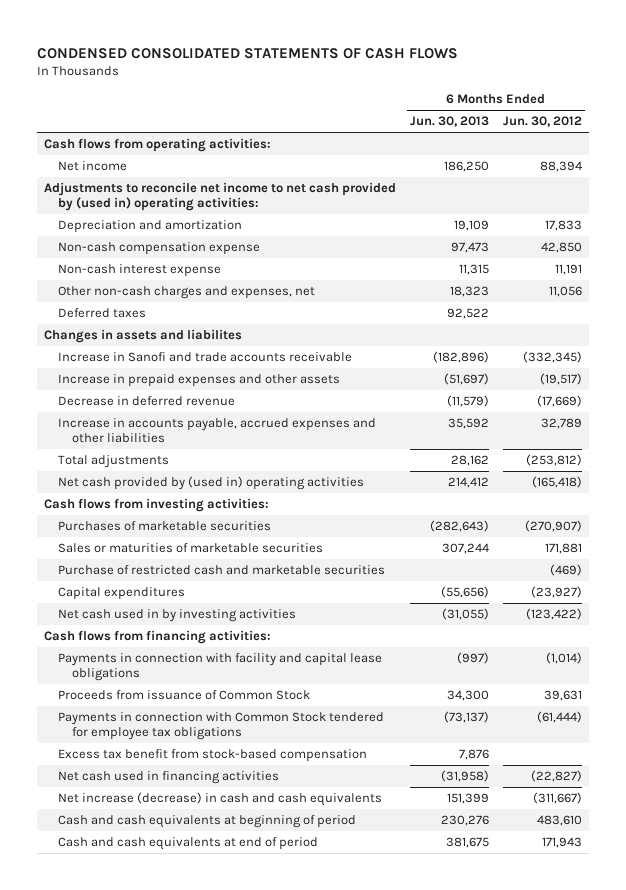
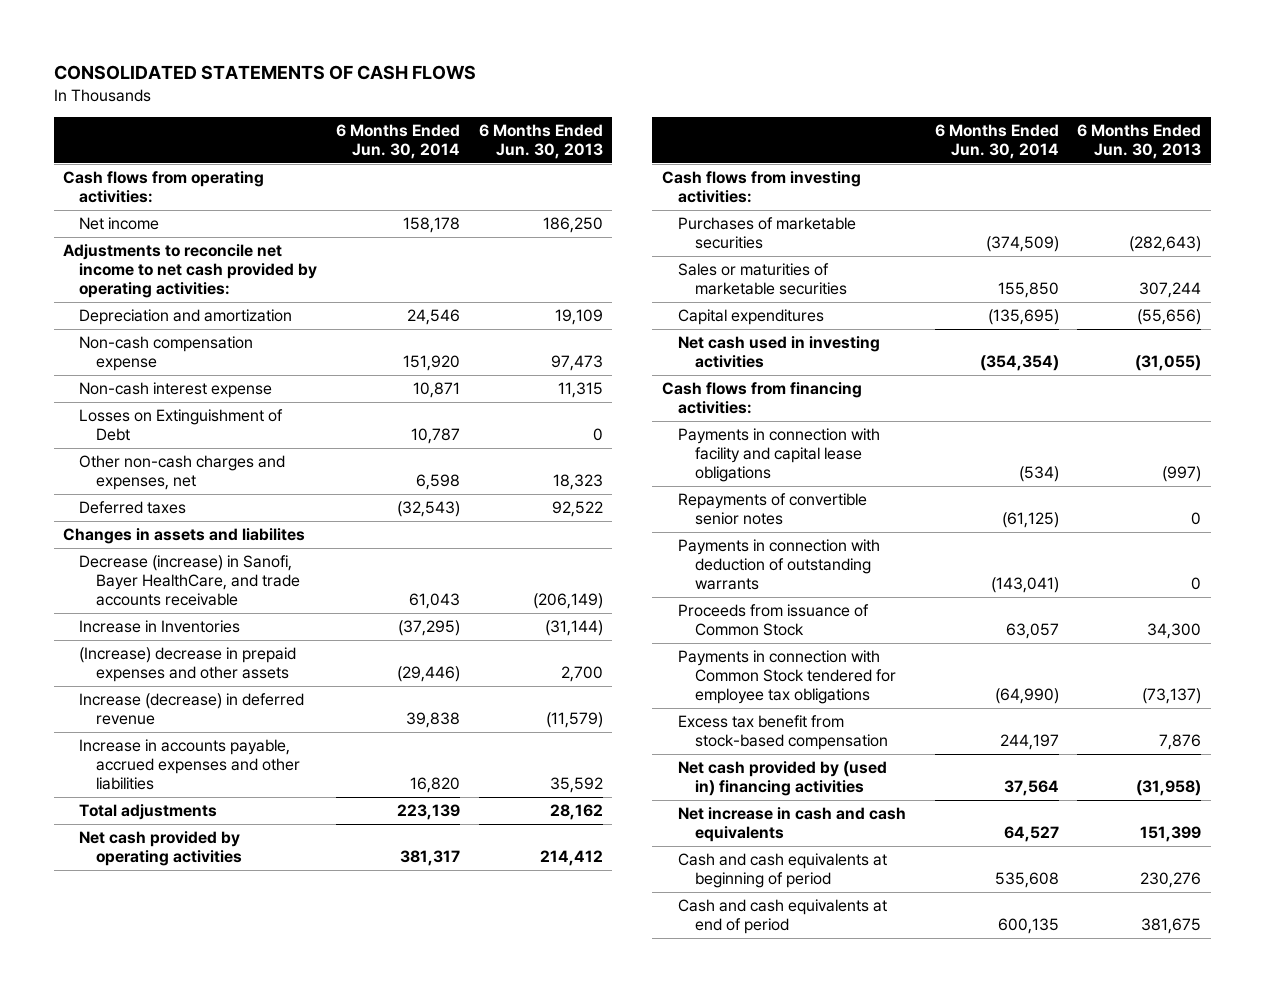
[37,47,459,59] CONDENSED CONSOLIDATED STATEMENTS OF CASH FLOWS -> [53,64,476,80] CONSOLIDATED STATEMENTS OF CASH FLOWS
[502,116,582,128] Jun. 30, 2012 -> none
none -> [335,124,460,160] 6 Months Ended Jun. 30, 2014
[44,182,397,212] Adjustments to reconcile net income to net cash provided by (used in) operating activities: -> [62,244,318,299] Adjustments to reconcile net income to net cash provided by operating activities:
none -> [79,409,284,442] Losses on Extinguishment of Debt
[58,352,353,363] Increase in Sanofi and trade accounts receivable -> [79,555,300,607] Decrease (increase) in Sanofi, Bayer HealthCare, and trade accounts receivable
[433,351,490,364] (182,896) -> [532,593,603,610] (206,149)
none -> [79,620,241,634] Increase in Inventories
[58,374,341,388] Increase in prepaid expenses and other assets -> [79,647,297,683] (Increase) decrease in prepaid expenses and other assets
[444,373,490,386] (51,697) -> [560,666,603,683] 2,700
[58,396,236,407] Decrease in deferred revenue -> [79,693,305,726] Increase (decrease) in deferred revenue
[58,476,365,491] Net cash provided by (used in) operating activities -> [79,831,242,867] Net cash provided by operating activities
[58,565,386,576] Purchase of restricted cash and marketable securities -> none
[58,609,297,623] Net cash used in by investing activities -> [678,336,881,369] Net cash used in investing activities
none -> [678,493,868,526] Repayments of convertible senior notes
none -> [678,539,881,591] Payments in connection with deduction of outstanding warrants
[58,771,280,785] Net cash used in financing activities -> [678,761,888,797] Net cash provided by (used in) financing activities
[58,792,383,807] Net increase (decrease) in cash and cash equivalents -> [678,807,907,843] Net increase in cash and cash equivalents

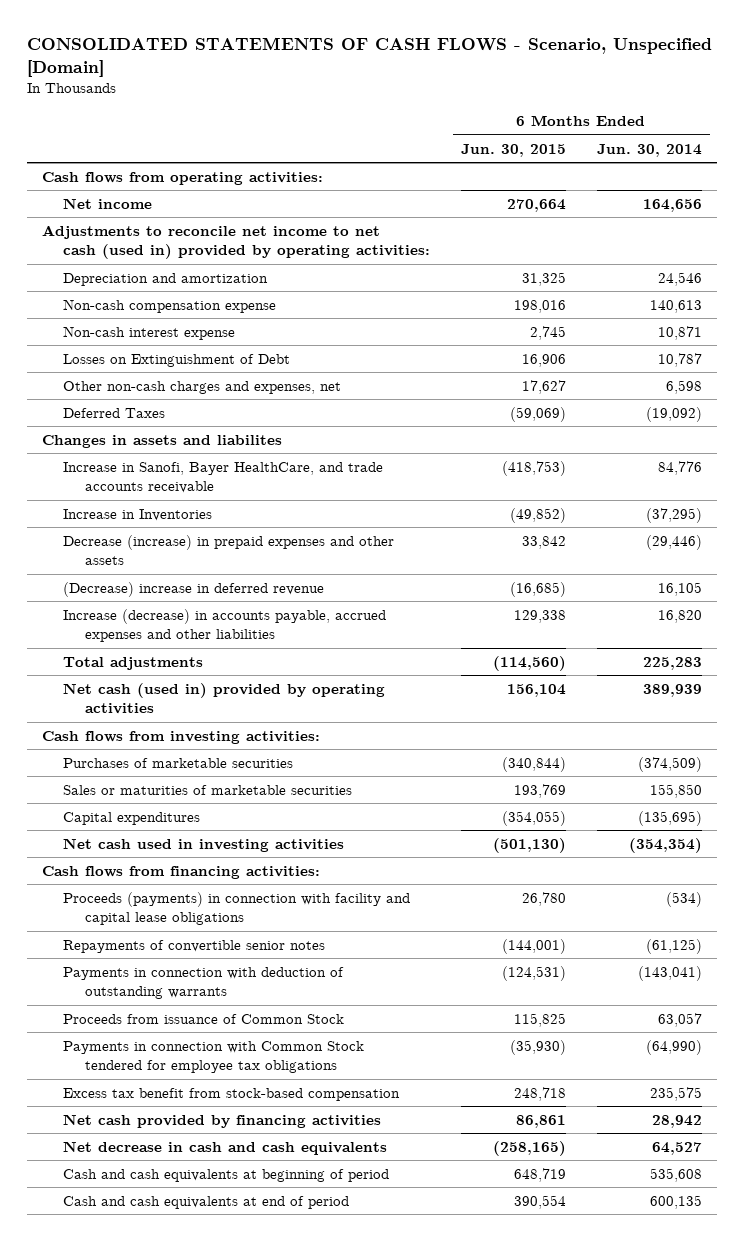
[53,64,476,80] CONSOLIDATED STATEMENTS OF CASH FLOWS -> [26,36,712,77] CONSOLIDATED STATEMENTS OF CASH FLOWS - Scenario, Unspecified [Domain]
[478,124,603,160] 6 Months Ended Jun. 30, 2013 -> none
none -> [461,143,567,157] Jun. 30, 2015
[402,217,460,234] 158,178 -> [642,198,702,212] 164,656
[62,244,318,299] Adjustments to reconcile net income to net cash provided by operating activities: -> [41,224,431,260] Adjustments to reconcile net income to net cash (used in) provided by operating activities:
[402,355,460,372] 151,920 -> [649,299,702,313] 140,613
[79,501,187,515] Deferred taxes -> [63,407,166,418] Deferred Taxes
[396,501,460,518] (32,543) -> [645,406,702,422] (19,092)
[79,555,300,607] Decrease (increase) in Sanofi, Bayer HealthCare, and trade accounts receivable -> [63,461,384,494] Increase in Sanofi, Bayer HealthCare, and trade accounts receivable
[408,593,460,610] 61,043 -> [657,460,702,475] 84,776
[79,647,297,683] (Increase) decrease in prepaid expenses and other assets -> [63,534,395,566] Decrease (increase) in prepaid expenses and other assets
[79,693,305,726] Increase (decrease) in deferred revenue -> [63,581,325,597] (Decrease) increase in deferred revenue
[405,712,460,729] 39,838 -> [657,581,702,596] 16,105
[79,739,300,791] Increase in accounts payable, accrued expenses and other liabilities -> [63,608,387,643] Increase (decrease) in accounts payable, accrued expenses and other liabilities
[396,804,460,821] 223,139 -> [642,656,702,670] 225,283
[79,831,242,867] Net cash provided by operating activities -> [63,682,386,715] Net cash (used in) provided by operating activities
[399,850,460,867] 381,317 -> [642,683,702,697] 389,939
[678,428,881,483] Payments in connection with facility and capital lease obligations -> [63,891,411,926] Proceeds (payments) in connection with facility and capital lease obligations
[999,734,1059,751] 244,197 -> [649,1086,702,1101] 235,575
[678,761,888,797] Net cash provided by (used in) financing activities -> [63,1113,382,1128] Net cash provided by financing activities
[1003,780,1059,797] 37,564 -> [651,1114,702,1128] 28,942
[678,807,907,843] Net increase in cash and cash equivalents -> [63,1140,388,1155] Net decrease in cash and cash equivalents

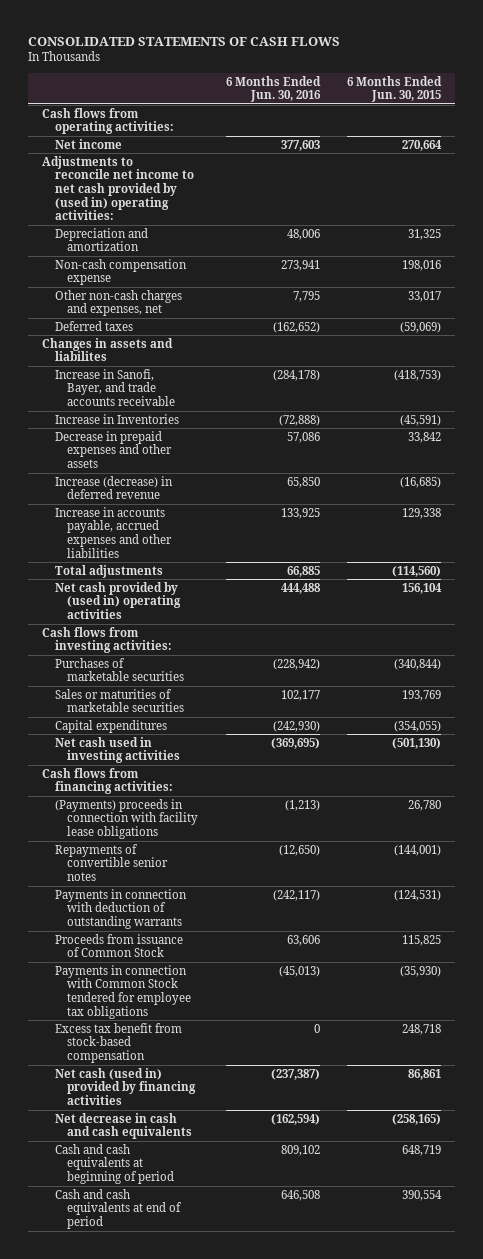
[26,36,712,77] CONSOLIDATED STATEMENTS OF CASH FLOWS - Scenario, Unspecified [Domain] -> [28,36,341,46] CONSOLIDATED STATEMENTS OF CASH FLOWS
[596,143,702,157] Jun. 30, 2014 -> none
none -> [225,75,321,103] 6 Months Ended Jun. 30, 2016
[41,224,431,260] Adjustments to reconcile net income to net cash (used in) provided by operating activities: -> [41,155,194,221] Adjustments to reconcile net income to net cash provided by (used in) operating activities:
[63,325,236,340] Non-cash interest expense -> none
[63,353,291,367] Losses on Extinguishment of Debt -> none
[522,379,567,394] 17,627 -> [408,290,442,302] 33,017
[63,407,166,418] Deferred Taxes -> [54,320,133,331] Deferred taxes
[63,461,384,494] Increase in Sanofi, Bayer HealthCare, and trade accounts receivable -> [54,368,176,407] Increase in Sanofi, Bayer, and trade accounts receivable
[510,507,567,523] (49,852) -> [400,414,442,426] (45,591)
[63,534,395,566] Decrease (increase) in prepaid expenses and other assets -> [54,430,173,469] Decrease in prepaid expenses and other assets
[63,581,325,597] (Decrease) increase in deferred revenue -> [54,475,173,500] Increase (decrease) in deferred revenue
[63,608,387,643] Increase (decrease) in accounts payable, accrued expenses and other liabilities -> [54,506,173,558] Increase in accounts payable, accrued expenses and other liabilities
[63,682,386,715] Net cash (used in) provided by operating activities -> [54,581,182,620] Net cash provided by (used in) operating activities
[63,891,411,926] Proceeds (payments) in connection with facility and capital lease obligations -> [54,798,199,840] (Payments) proceeds in connection with facility lease obligations
[63,1113,382,1128] Net cash provided by financing activities -> [54,1067,197,1106] Net cash (used in) provided by financing activities

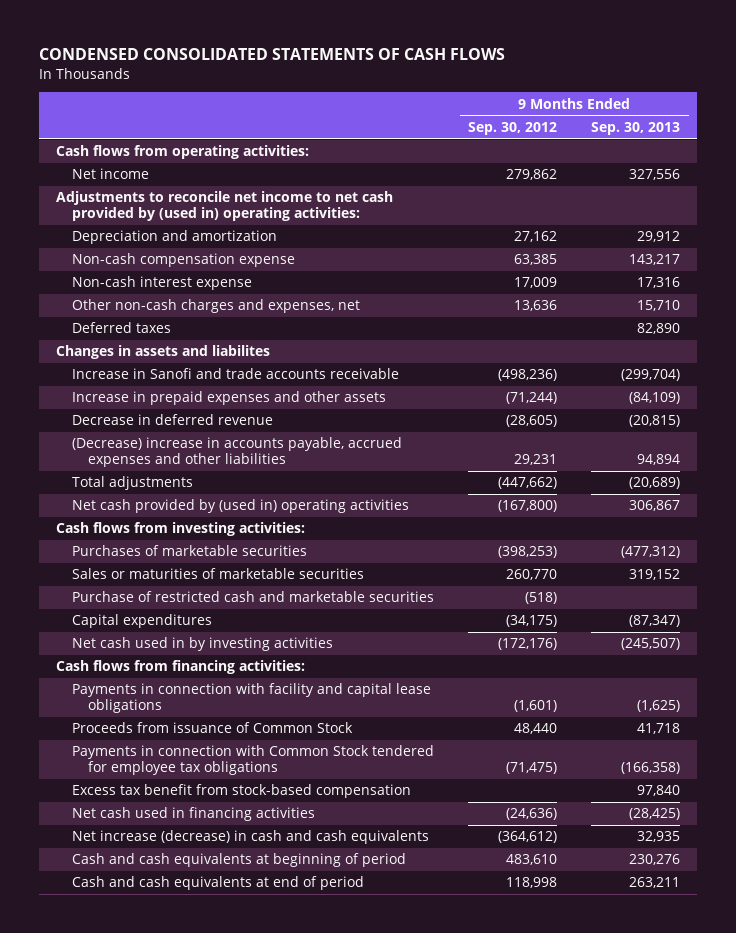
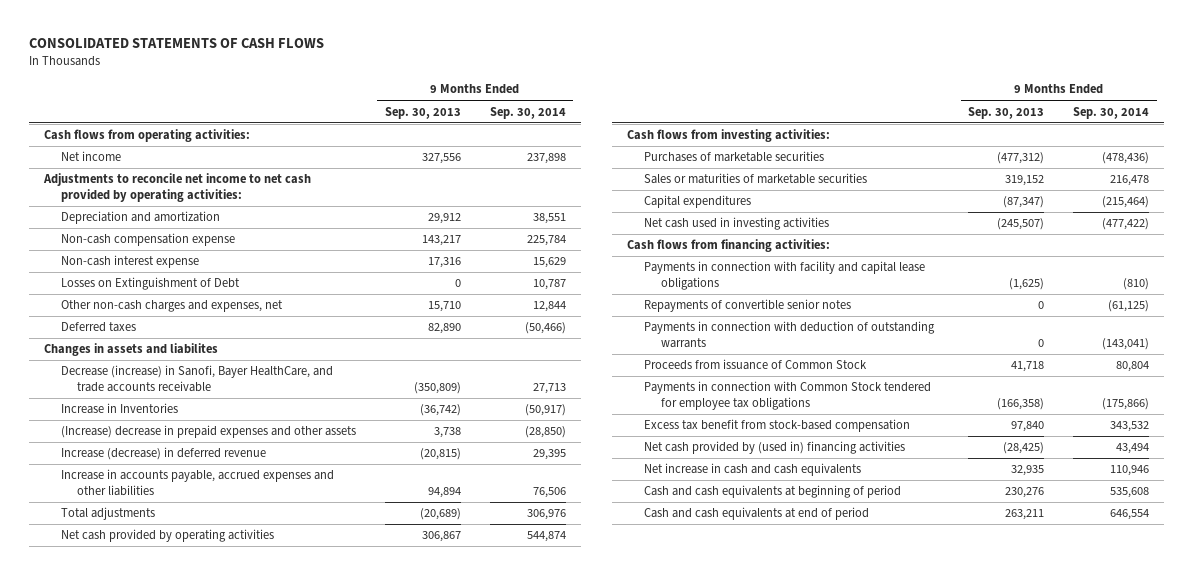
[39,48,506,61] CONDENSED CONSOLIDATED STATEMENTS OF CASH FLOWS -> [28,38,324,49] CONSOLIDATED STATEMENTS OF CASH FLOWS
[468,121,558,135] Sep. 30, 2012 -> none
none -> [490,106,567,119] Sep. 30, 2014
[56,191,394,222] Adjustments to reconcile net income to net cash provided by (used in) operating activities: -> [42,173,311,203] Adjustments to reconcile net income to net cash provided by operating activities:
none -> [60,277,240,291] Losses on Extinguishment of Debt
[72,368,400,380] Increase in Sanofi and trade accounts receivable -> [60,365,333,393] Decrease (increase) in Sanofi, Bayer HealthCare, and trade accounts receivable
[621,369,681,382] (299,704) -> [413,382,461,395] (350,809)
none -> [60,403,178,415] Increase in Inventories
[72,391,387,406] Increase in prepaid expenses and other assets -> [60,425,356,439] (Increase) decrease in prepaid expenses and other assets
[629,392,681,405] (84,109) -> [433,427,461,439] 3,738
[72,414,274,426] Decrease in deferred revenue -> [60,447,266,461] Increase (decrease) in deferred revenue
[72,437,403,468] (Decrease) increase in accounts payable, accrued expenses and other liabilities -> [60,469,334,497] Increase in accounts payable, accrued expenses and other liabilities
[72,499,410,514] Net cash provided by (used in) operating activities -> [60,529,274,543] Net cash provided by operating activities
[72,591,435,603] Purchase of restricted cash and marketable securities -> none
[72,637,334,652] Net cash used in by investing activities -> [643,217,829,231] Net cash used in investing activities
none -> [643,299,851,313] Repayments of convertible senior notes
none -> [643,321,935,349] Payments in connection with deduction of outstanding warrants
[72,807,316,822] Net cash used in financing activities -> [643,441,905,455] Net cash provided by (used in) financing activities
[72,830,430,845] Net increase (decrease) in cash and cash equivalents -> [643,463,861,477] Net increase in cash and cash equivalents

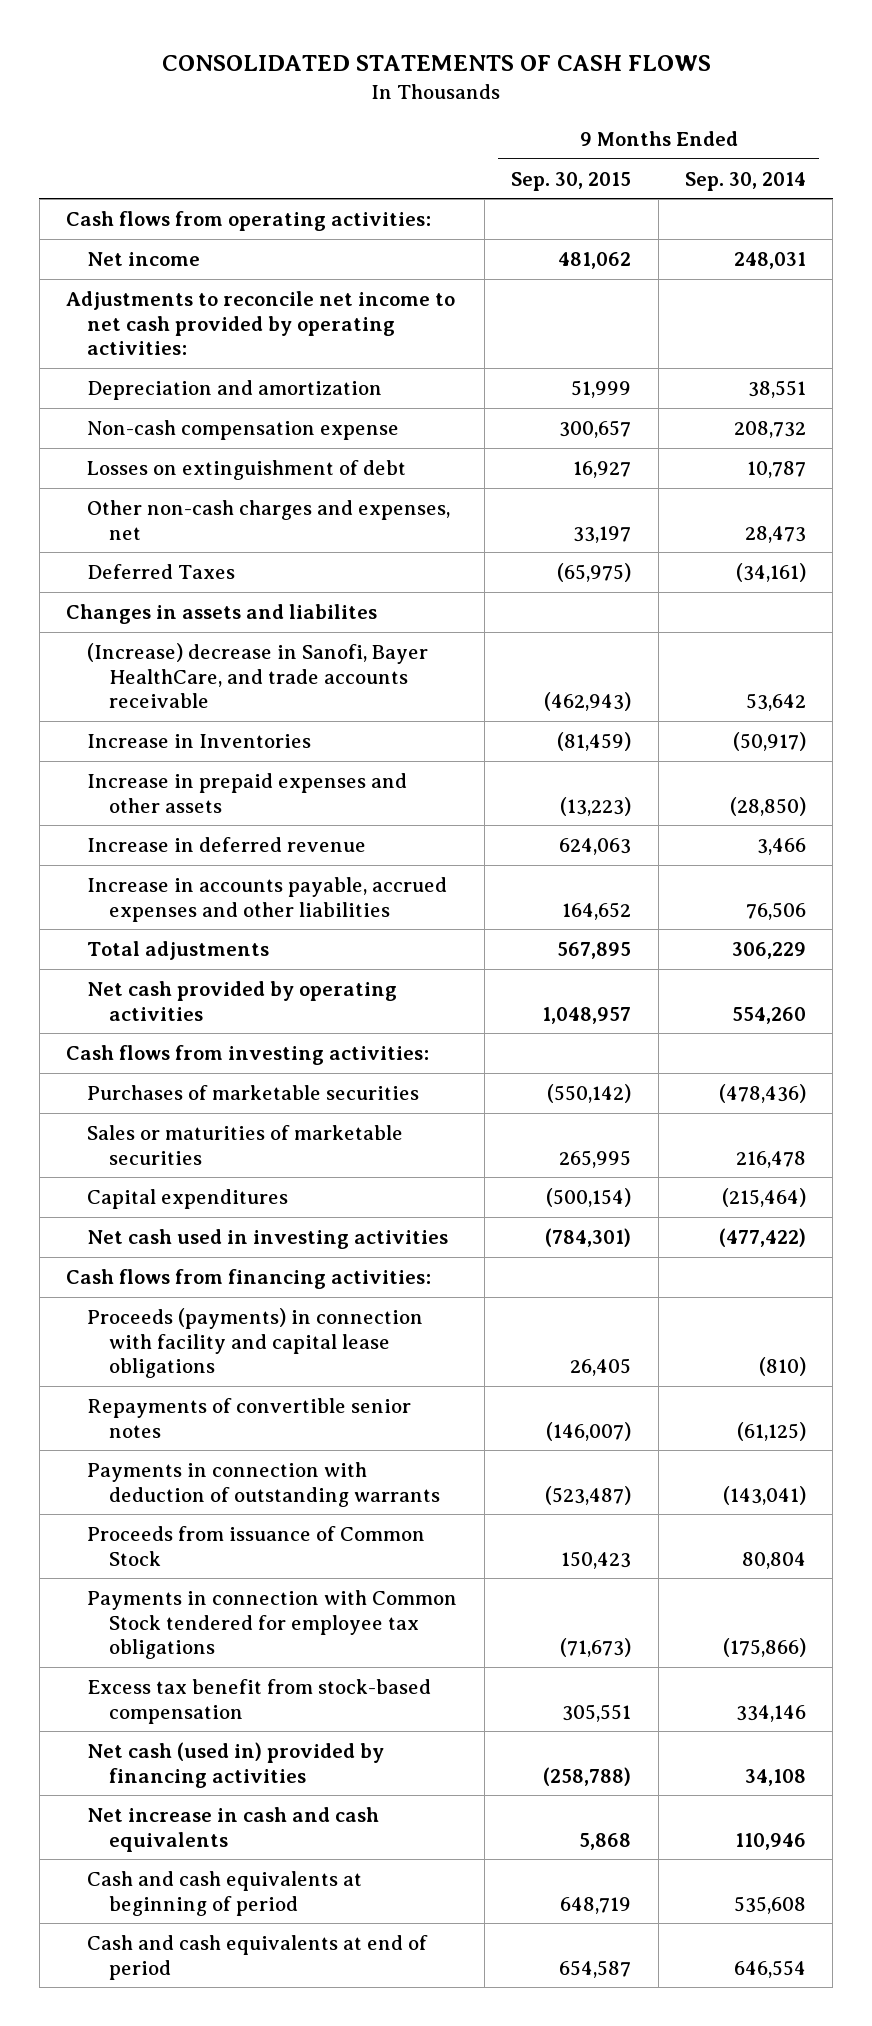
[384,106,461,119] Sep. 30, 2013 -> none
none -> [511,171,632,191] Sep. 30, 2015
[527,153,567,165] 237,898 -> [734,251,807,269] 248,031
[60,255,199,269] Non-cash interest expense -> none
[527,235,567,247] 225,784 -> [734,420,807,438] 208,732
[60,277,240,291] Losses on Extinguishment of Debt -> [87,459,407,480] Losses on extinguishment of debt
[533,301,567,313] 12,844 -> [745,525,807,543] 28,473
[60,322,136,333] Deferred taxes -> [87,563,236,579] Deferred Taxes
[525,322,567,335] (50,466) -> [736,562,807,582] (34,161)
[60,365,333,393] Decrease (increase) in Sanofi, Bayer HealthCare, and trade accounts receivable -> [87,642,429,709] (Increase) decrease in Sanofi, Bayer HealthCare, and trade accounts receivable
[533,383,567,395] 27,713 -> [746,693,807,712] 53,642
[60,425,356,439] (Increase) decrease in prepaid expenses and other assets -> [87,772,408,813] Increase in prepaid expenses and other assets
[60,447,266,461] Increase (decrease) in deferred revenue -> [87,836,367,852] Increase in deferred revenue
[533,449,567,461] 29,395 -> [757,837,807,855] 3,466
[527,509,567,521] 306,976 -> [732,941,807,959] 306,229
[527,531,567,543] 544,874 -> [732,1006,807,1024] 554,260
[643,261,925,291] Payments in connection with facility and capital lease obligations -> [87,1307,424,1379] Proceeds (payments) in connection with facility and capital lease obligations
[1110,421,1150,433] 343,532 -> [736,1704,807,1722] 334,146
[643,441,905,455] Net cash provided by (used in) financing activities -> [87,1741,385,1788] Net cash (used in) provided by financing activities
[1116,443,1150,455] 43,494 -> [745,1768,807,1786] 34,108

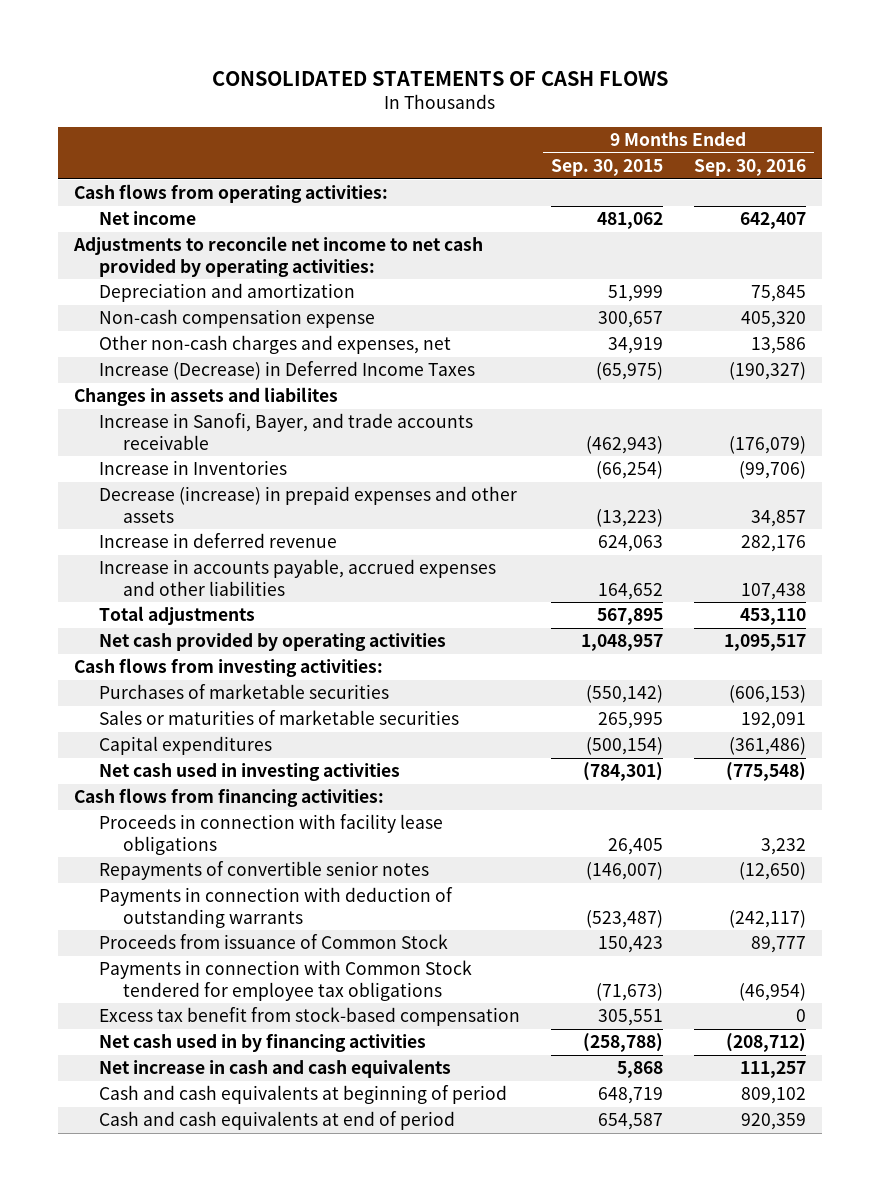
[685,171,807,191] Sep. 30, 2014 -> none
none -> [693,159,806,177] Sep. 30, 2016
[87,459,407,480] Losses on extinguishment of debt -> none
[573,525,632,543] 33,197 -> [607,337,663,355] 34,919
[87,563,236,579] Deferred Taxes -> [98,361,475,381] Increase (Decrease) in Deferred Income Taxes
[87,642,429,709] (Increase) decrease in Sanofi, Bayer HealthCare, and trade accounts receivable -> [98,413,473,450] Increase in Sanofi, Bayer, and trade accounts receivable
[557,731,632,751] (81,459) -> [595,461,663,480] (66,254)
[87,772,408,813] Increase in prepaid expenses and other assets -> [98,486,517,523] Decrease (increase) in prepaid expenses and other assets
[87,1307,424,1379] Proceeds (payments) in connection with facility and capital lease obligations -> [98,814,443,855] Proceeds in connection with facility lease obligations
[87,1741,385,1788] Net cash (used in) provided by financing activities -> [98,1033,426,1053] Net cash used in by financing activities

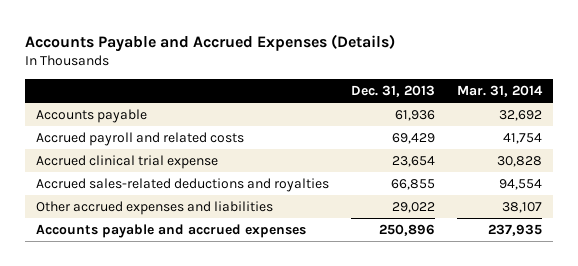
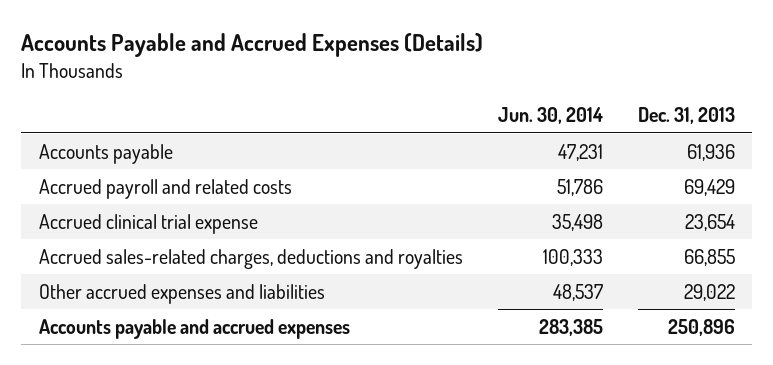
[457,85,544,98] Mar. 31, 2014 -> none
none -> [497,106,603,124] Jun. 30, 2014
[36,177,330,192] Accrued sales-related deductions and royalties -> [38,248,463,269] Accrued sales-related charges, deductions and royalties

